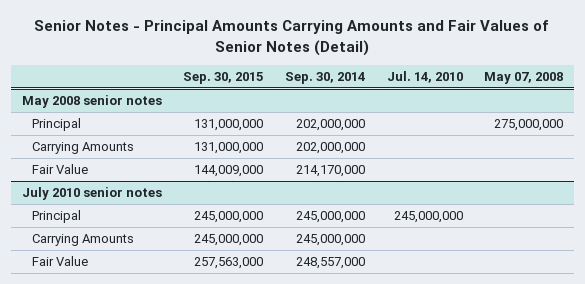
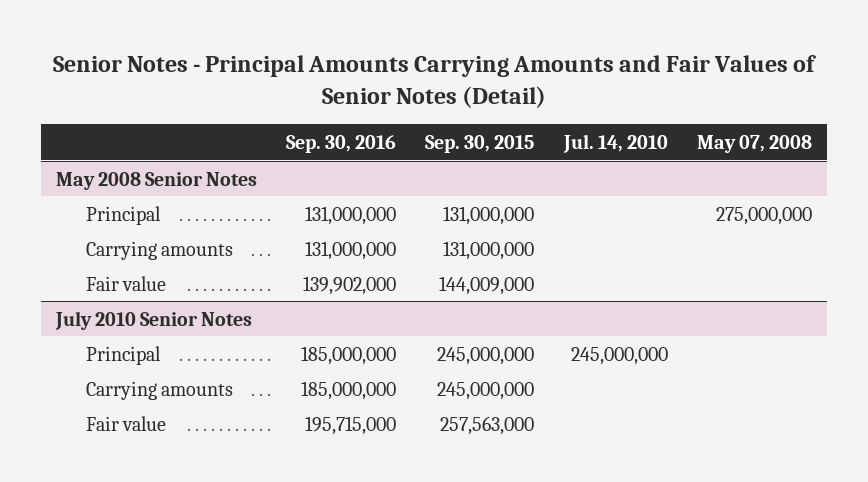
[284,72,365,85] Sep. 30, 2014 -> none
none -> [286,134,397,153] Sep. 30, 2016
[21,94,162,108] May 2008 senior notes -> [55,171,257,190] May 2008 Senior Notes
[32,141,135,154] Carrying Amounts -> [85,240,233,260] Carrying amounts
[32,163,89,174] Fair Value -> [85,275,166,291] Fair value
[21,186,162,200] July 2010 senior notes -> [54,310,252,330] July 2010 Senior Notes
[32,233,135,246] Carrying Amounts -> [85,380,233,400] Carrying amounts
[32,255,89,266] Fair Value -> [85,415,166,431] Fair value

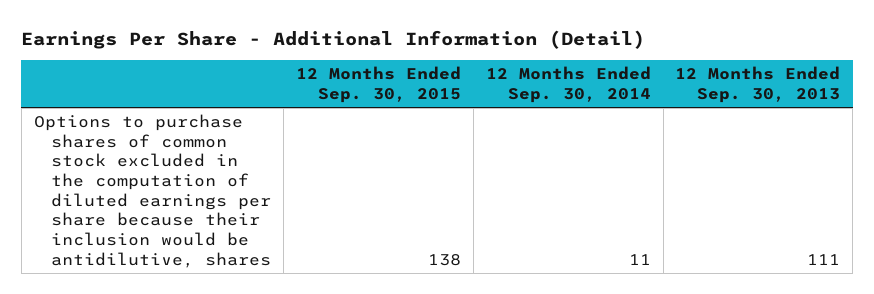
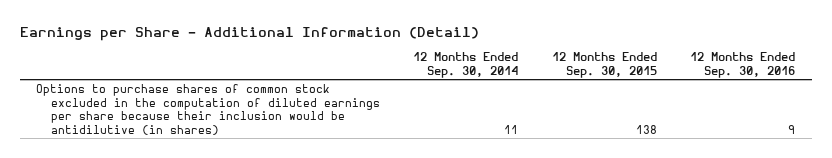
[21,29,646,49] Earnings Per Share - Additional Information (Detail) -> [19,27,479,42] Earnings per Share - Additional Information (Detail)
[675,66,841,103] 12 Months Ended Sep. 30, 2013 -> none
none -> [690,52,796,78] 12 Months Ended Sep. 30, 2016
[33,114,272,268] Options to purchase shares of common stock excluded in the computation of diluted earnings per share because their inclusion would be antidilutive, shares -> [36,83,380,135] Options to purchase shares of common stock excluded in the computation of diluted earnings per share because their inclusion would be antidilutive (in shares)

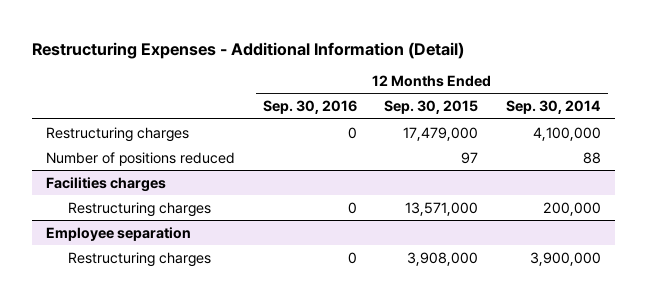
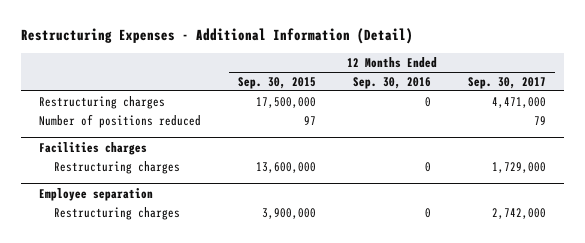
[505,100,601,115] Sep. 30, 2014 -> none
none -> [467,76,546,89] Sep. 30, 2017
[403,126,479,141] 17,479,000 -> [255,96,316,108] 17,500,000
[405,201,479,216] 13,571,000 -> [255,161,316,173] 13,600,000
[407,251,479,266] 3,908,000 -> [261,207,316,219] 3,900,000

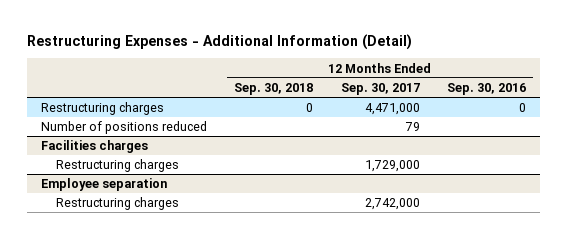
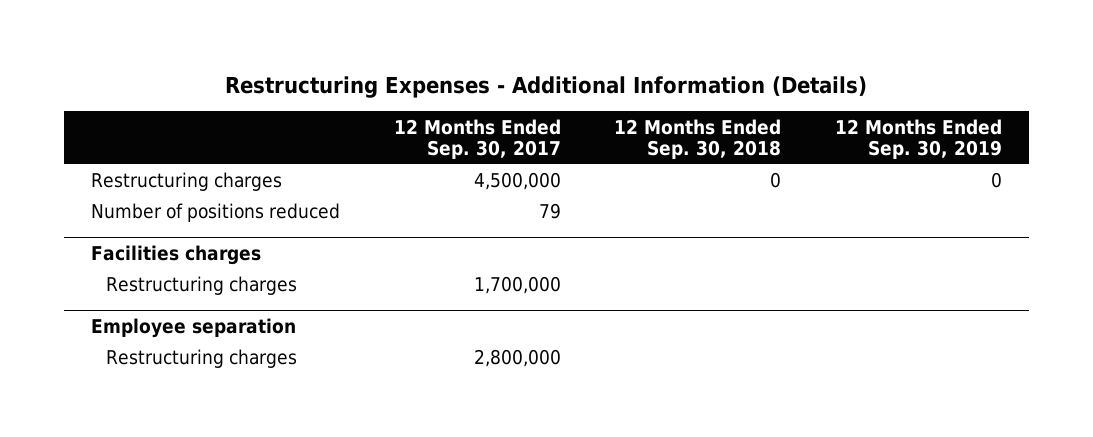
[27,34,413,51] Restructuring Expenses - Additional Information (Detail) -> [225,75,868,98] Restructuring Expenses - Additional Information (Details)
[447,82,527,95] Sep. 30, 2016 -> none
none -> [835,118,1003,160] 12 Months Ended Sep. 30, 2019
[364,103,420,116] 4,471,000 -> [473,172,561,191] 4,500,000
[364,160,420,173] 1,729,000 -> [473,276,561,295] 1,700,000
[364,198,420,211] 2,742,000 -> [473,349,561,368] 2,800,000

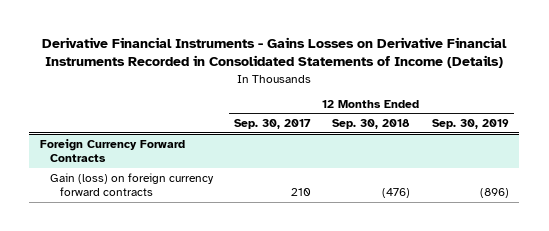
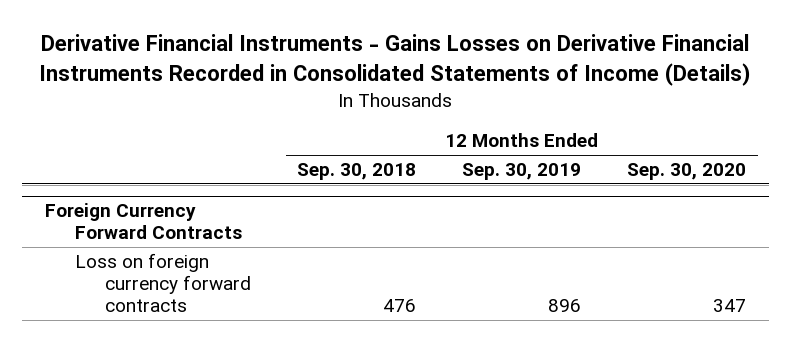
[234,119,312,130] Sep. 30, 2017 -> none
none -> [627,163,747,181] Sep. 30, 2020
[49,172,214,197] Gain (loss) on foreign currency forward contracts -> [74,253,252,313] Loss on foreign currency forward contracts
[382,188,411,199] (476) -> [383,299,417,313] 476
[479,188,509,199] (896) -> [548,299,582,313] 896

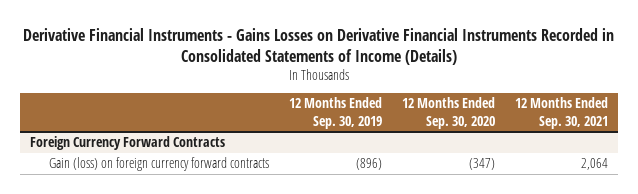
[297,163,417,181] Sep. 30, 2018 -> none
none -> [514,97,608,129] 12 Months Ended Sep. 30, 2021
[74,253,252,313] Loss on foreign currency forward contracts -> [49,157,270,172] Gain (loss) on foreign currency forward contracts
[548,299,582,313] 896 -> [356,158,383,171] (896)
[713,299,747,313] 347 -> [469,158,496,171] (347)

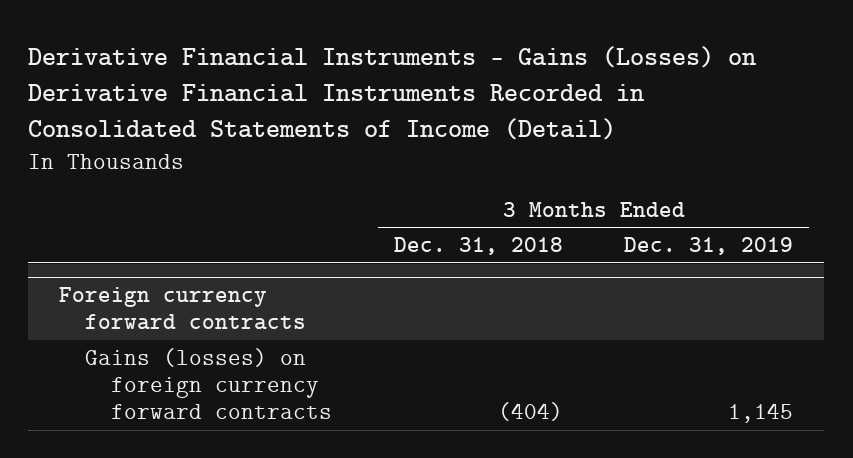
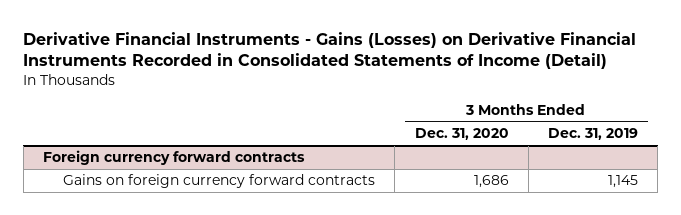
[393,237,563,256] Dec. 31, 2018 -> none
none -> [414,128,509,141] Dec. 31, 2020
[85,347,333,420] Gains (losses) on foreign currency forward contracts -> [62,174,375,189] Gains on foreign currency forward contracts

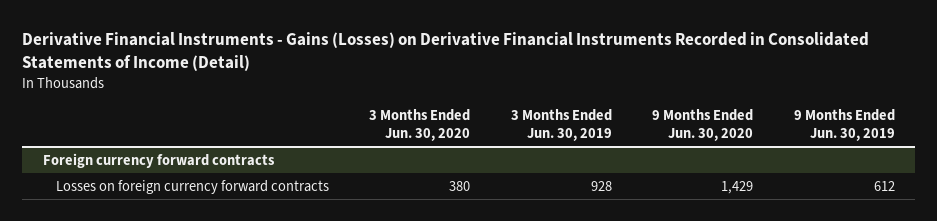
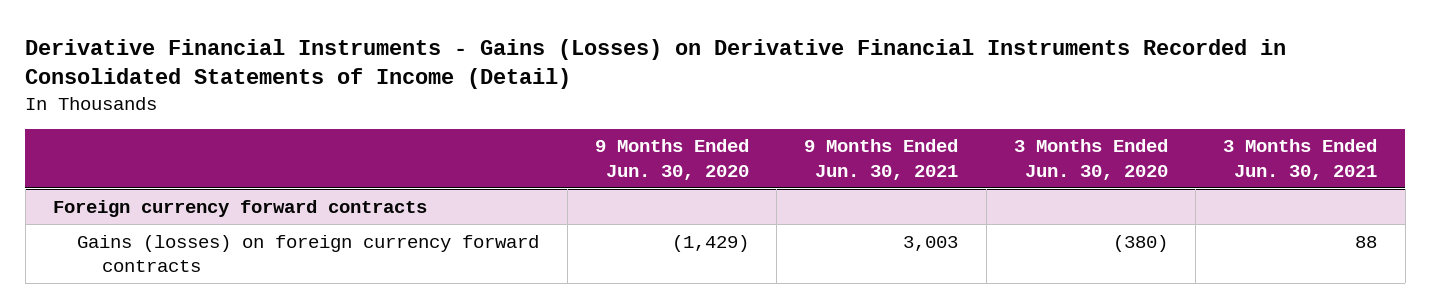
[510,109,612,141] 3 Months Ended Jun. 30, 2019 -> none
[793,109,895,141] 9 Months Ended Jun. 30, 2019 -> none
none -> [804,139,959,180] 9 Months Ended Jun. 30, 2021
none -> [1223,139,1378,180] 3 Months Ended Jun. 30, 2021
[56,179,330,194] Losses on foreign currency forward contracts -> [77,234,540,273] Gains (losses) on foreign currency forward contracts
[449,180,471,191] 380 -> [1112,234,1168,252] (380)
[721,180,754,194] 1,429 -> [671,234,749,252] (1,429)

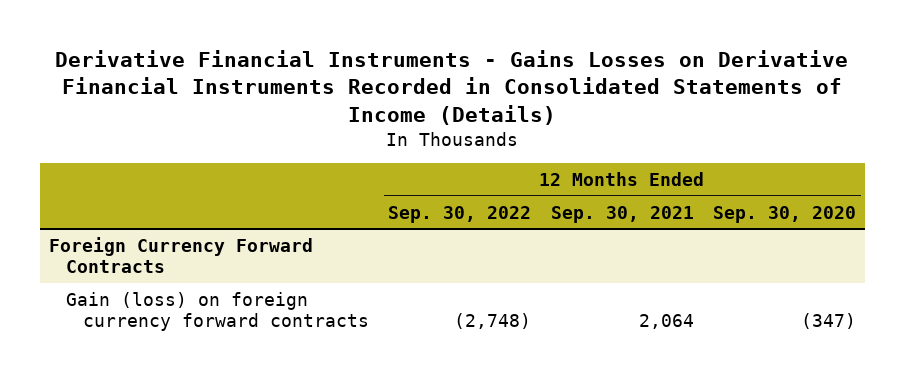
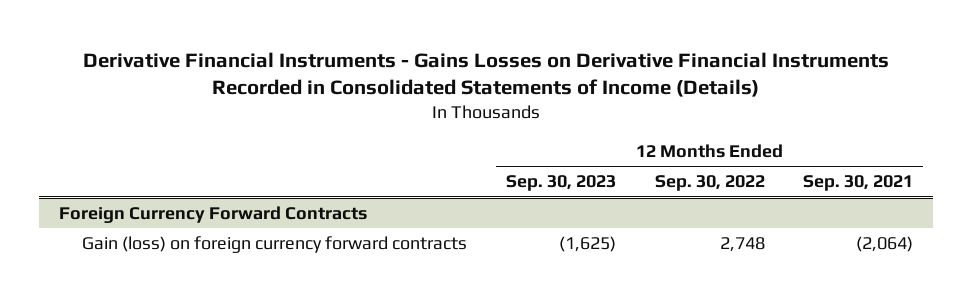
[712,205,856,223] Sep. 30, 2020 -> none
none -> [505,175,616,192] Sep. 30, 2023
[454,313,532,330] (2,748) -> [719,236,765,252] 2,748
[638,314,694,330] 2,064 -> [856,235,914,252] (2,064)

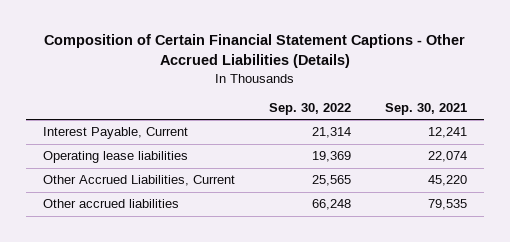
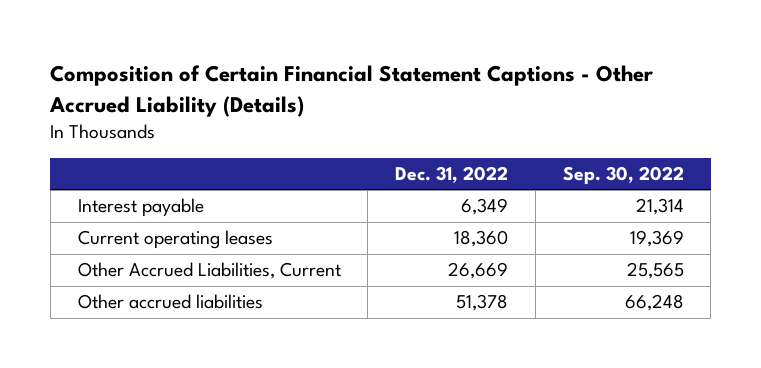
[43,34,465,69] Composition of Certain Financial Statement Captions - Other Accrued Liabilities (Details) -> [49,64,654,117] Composition of Certain Financial Statement Captions - Other Accrued Liability (Details)
[385,102,468,115] Sep. 30, 2021 -> none
none -> [395,166,509,184] Dec. 31, 2022
[42,127,188,140] Interest Payable, Current -> [77,198,204,218] Interest payable
[42,151,188,164] Operating lease liabilities -> [77,230,273,250] Current operating leases

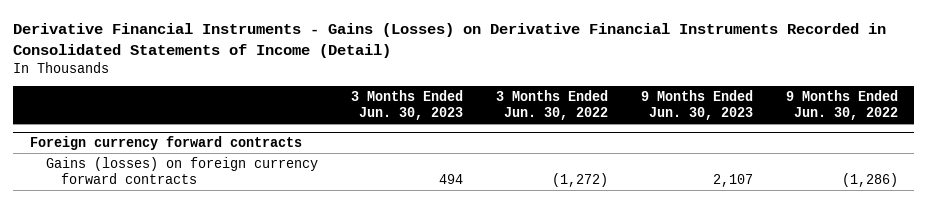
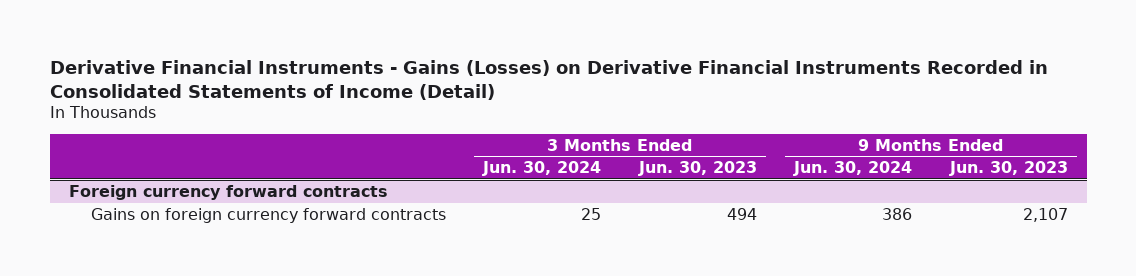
[495,90,608,121] 3 Months Ended Jun. 30, 2022 -> none
[785,90,898,121] 9 Months Ended Jun. 30, 2022 -> none
none -> [482,161,602,177] Jun. 30, 2024
none -> [793,161,913,177] Jun. 30, 2024
[45,157,318,185] Gains (losses) on foreign currency forward contracts -> [90,207,446,223] Gains on foreign currency forward contracts

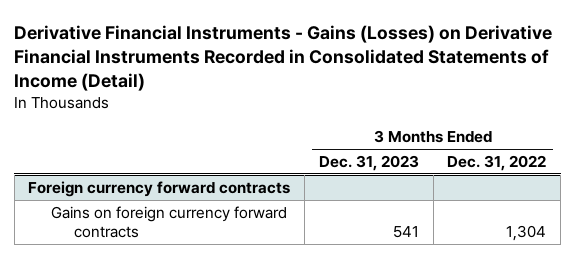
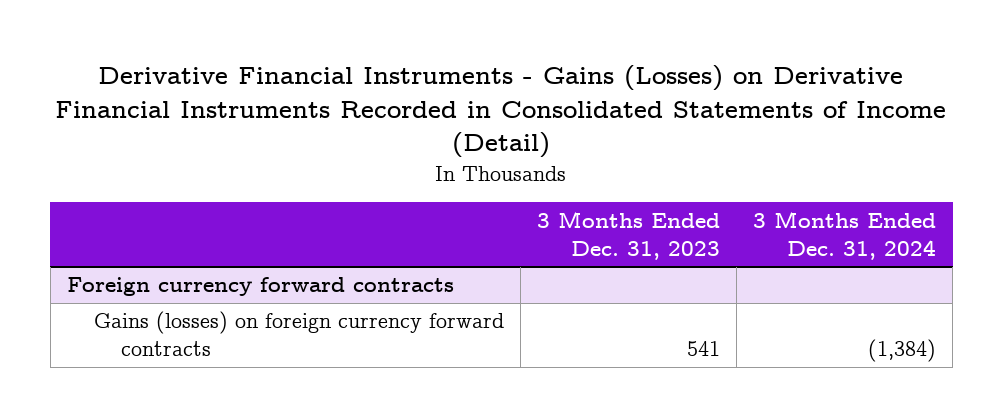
[447,155,547,172] Dec. 31, 2022 -> none
none -> [753,210,937,260] 3 Months Ended Dec. 31, 2024
[51,206,288,238] Gains on foreign currency forward contracts -> [93,311,504,357] Gains (losses) on foreign currency forward contracts

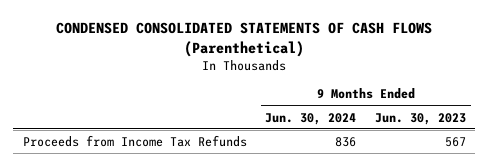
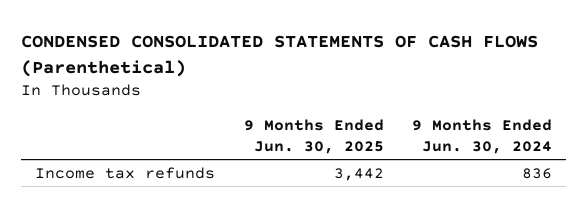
[374,112,466,125] Jun. 30, 2023 -> none
none -> [243,119,384,155] 9 Months Ended Jun. 30, 2025
[22,135,247,148] Proceeds from Income Tax Refunds -> [35,167,216,180] Income tax refunds

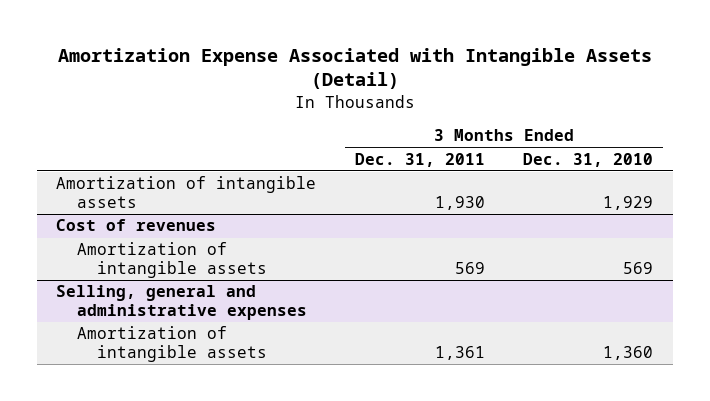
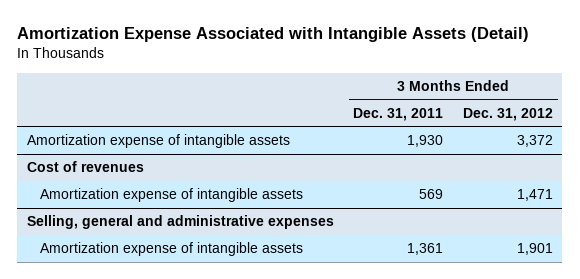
[523,152,654,167] Dec. 31, 2010 -> none
none -> [462,107,553,121] Dec. 31, 2012
[56,176,317,208] Amortization of intangible assets -> [27,134,291,149] Amortization expense of intangible assets
[76,242,267,278] Amortization of intangible assets -> [39,188,303,203] Amortization expense of intangible assets
[76,326,267,362] Amortization of intangible assets -> [39,242,303,257] Amortization expense of intangible assets

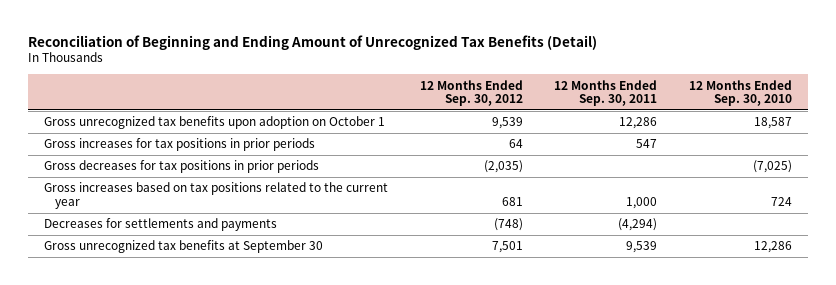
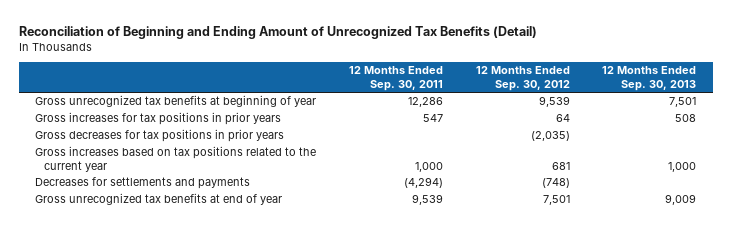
[688,79,792,107] 12 Months Ended Sep. 30, 2010 -> none
none -> [602,66,697,91] 12 Months Ended Sep. 30, 2013
[43,116,385,130] Gross unrecognized tax benefits upon adoption on October 1 -> [35,95,317,108] Gross unrecognized tax benefits at beginning of year
[43,138,315,152] Gross increases for tax positions in prior periods -> [35,112,282,126] Gross increases for tax positions in prior years
[43,160,319,174] Gross decreases for tax positions in prior periods -> [35,129,285,143] Gross decreases for tax positions in prior years
[43,240,323,254] Gross unrecognized tax benefits at September 30 -> [35,193,283,206] Gross unrecognized tax benefits at end of year

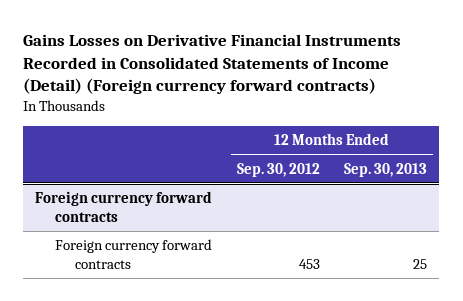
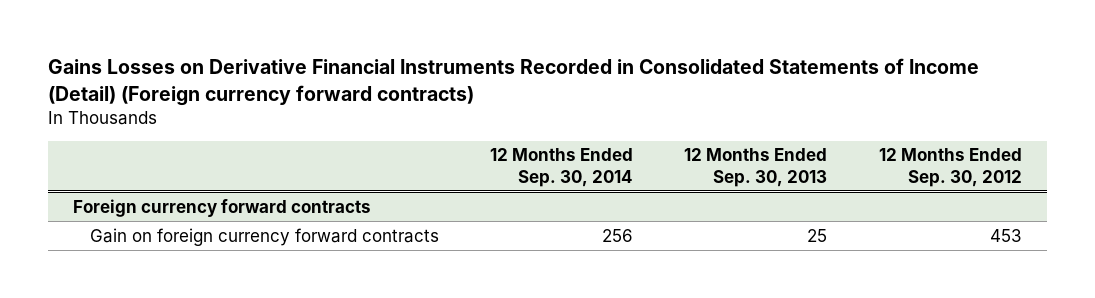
none -> [490,148,634,187] 12 Months Ended Sep. 30, 2014
[55,239,213,269] Foreign currency forward contracts -> [90,227,440,246] Gain on foreign currency forward contracts

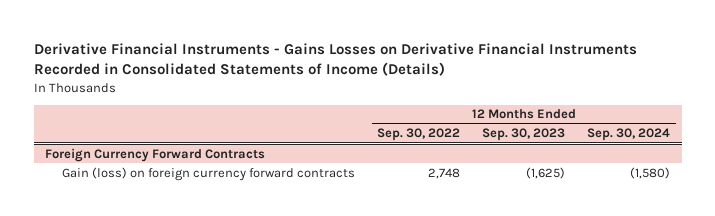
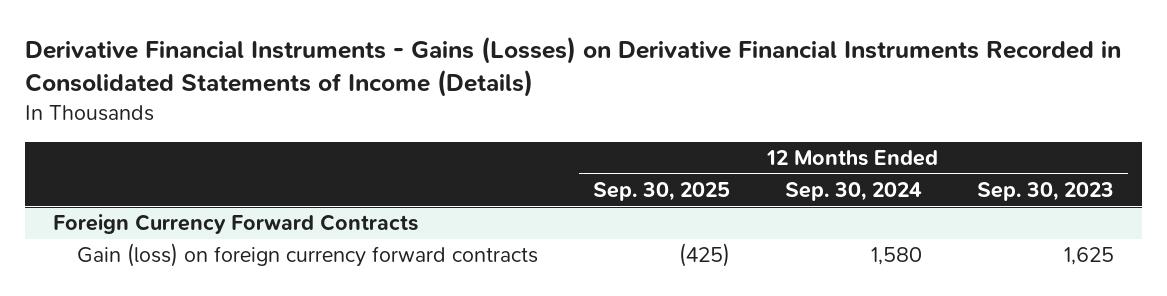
[33,43,637,77] Derivative Financial Instruments - Gains Losses on Derivative Financial Instruments Recorded in Consolidated Statements of Income (Details) -> [24,36,1121,98] Derivative Financial Instruments - Gains (Losses) on Derivative Financial Instruments Recorded in Consolidated Statements of Income (Details)
[377,128,461,142] Sep. 30, 2022 -> none
none -> [592,182,730,202] Sep. 30, 2025
[526,166,566,179] (1,625) -> [1064,247,1115,266] 1,625
[630,166,671,179] (1,580) -> [870,247,922,266] 1,580

